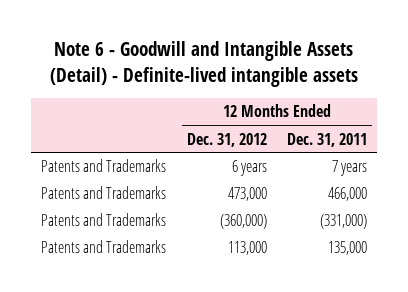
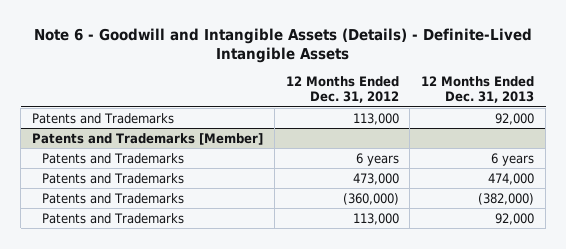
[50,41,359,87] Note 6 - Goodwill and Intangible Assets (Detail) - Definite-lived intangible assets -> [34,27,533,64] Note 6 - Goodwill and Intangible Assets (Details) - Definite-Lived Intangible Assets
[286,132,367,147] Dec. 31, 2011 -> none
none -> [421,76,535,104] 12 Months Ended Dec. 31, 2013
none -> [32,112,175,124] Patents and Trademarks
none -> [32,132,264,145] Patents and Trademarks [Member]

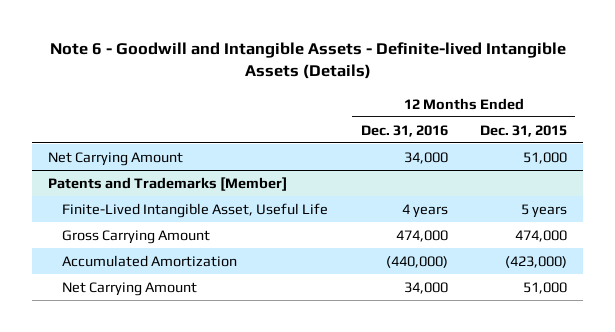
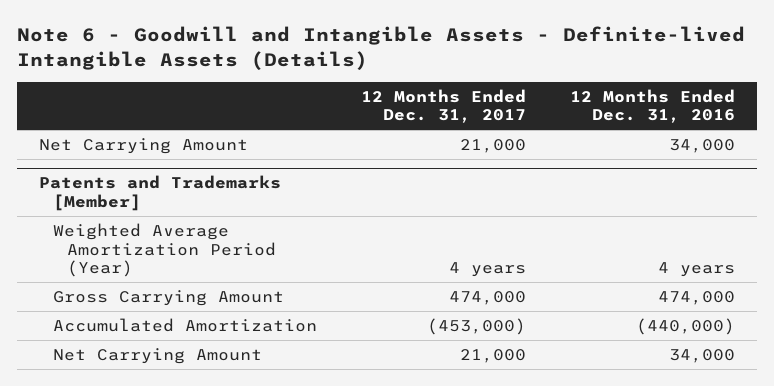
[480,124,568,137] Dec. 31, 2015 -> none
none -> [360,88,526,124] 12 Months Ended Dec. 31, 2017
[62,202,329,218] Finite-Lived Intangible Asset, Useful Life -> [52,223,276,278] Weighted Average Amortization Period (Year)

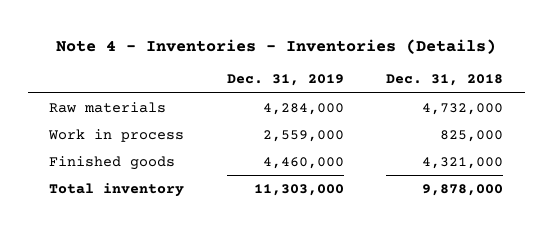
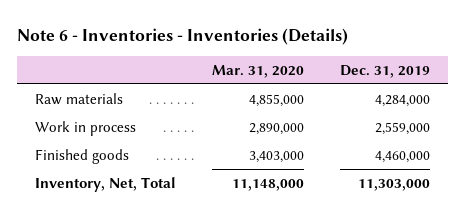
[56,38,497,54] Note 4 - Inventories - Inventories (Details) -> [17,27,349,45] Note 6 - Inventories - Inventories (Details)
[386,74,504,87] Dec. 31, 2018 -> none
none -> [212,64,305,78] Mar. 31, 2020
[48,182,184,197] Total inventory -> [35,176,177,192] Inventory, Net, Total

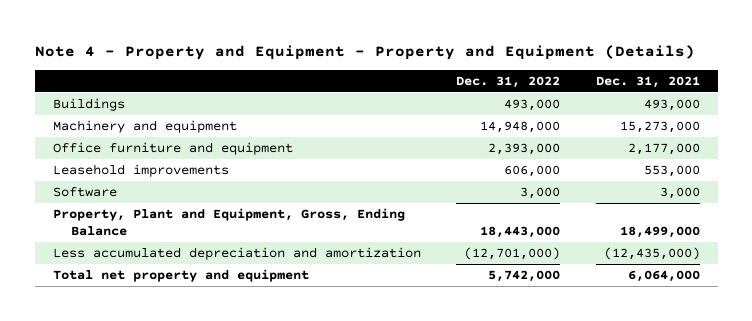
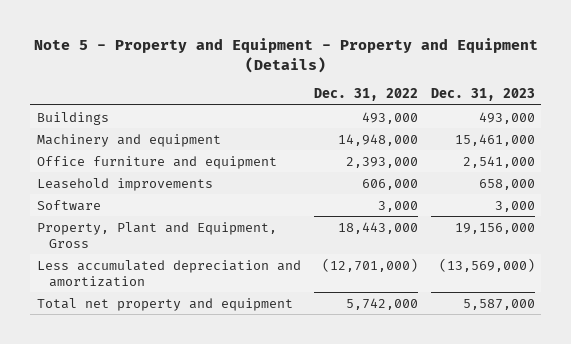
[34,45,695,61] Note 4 - Property and Equipment - Property and Equipment (Details) -> [33,37,538,73] Note 5 - Property and Equipment - Property and Equipment (Details)
[595,75,700,88] Dec. 31, 2021 -> none
none -> [430,88,535,102] Dec. 31, 2023
[52,207,405,237] Property, Plant and Equipment, Gross, Ending Balance -> [36,221,277,248] Property, Plant and Equipment, Gross

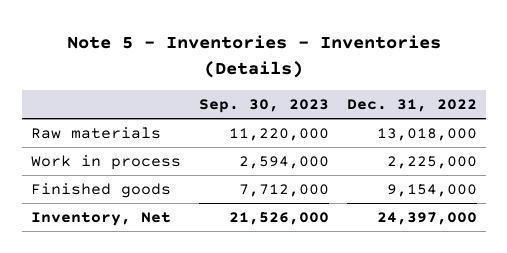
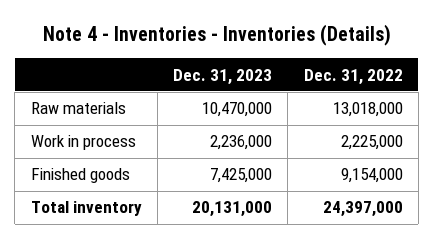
[66,34,441,78] Note 5 - Inventories - Inventories (Details) -> [42,24,391,47] Note 4 - Inventories - Inventories (Details)
[198,99,329,114] Sep. 30, 2023 -> none
none -> [173,68,273,85] Dec. 31, 2023
[30,211,171,226] Inventory, Net -> [30,201,142,217] Total inventory

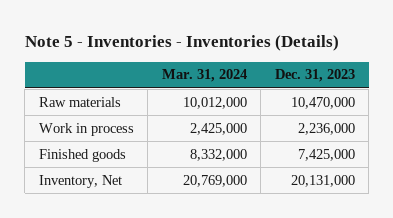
[42,24,391,47] Note 4 - Inventories - Inventories (Details) -> [24,35,339,52] Note 5 - Inventories - Inventories (Details)
[303,68,403,85] Dec. 31, 2022 -> none
none -> [161,69,247,83] Mar. 31, 2024
[30,201,142,217] Total inventory -> [38,174,122,188] Inventory, Net

